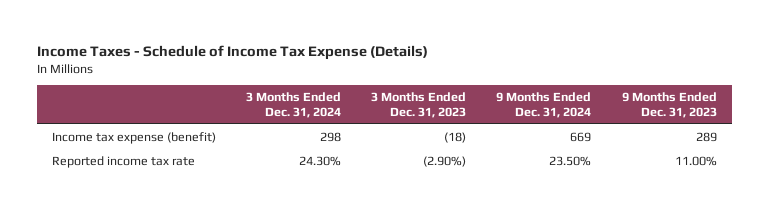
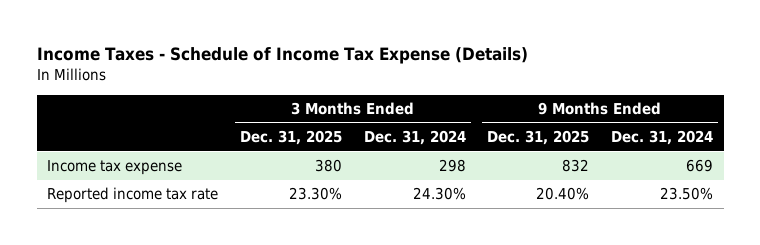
[371,92,467,118] 3 Months Ended Dec. 31, 2023 -> none
[621,92,717,118] 9 Months Ended Dec. 31, 2023 -> none
none -> [240,130,343,146] Dec. 31, 2025
none -> [487,130,590,146] Dec. 31, 2025
[51,132,216,145] Income tax expense (benefit) -> [47,160,183,176] Income tax expense

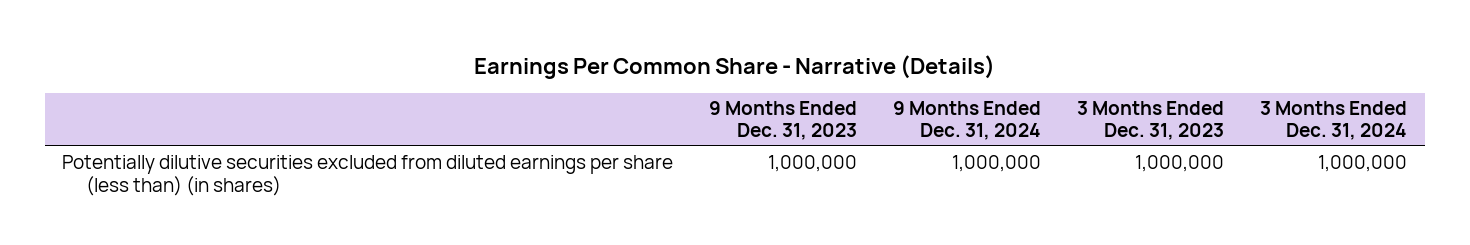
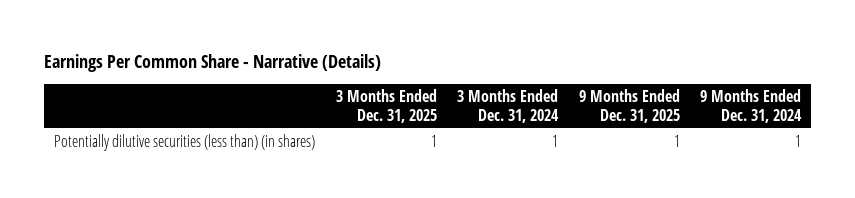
[709,101,858,141] 9 Months Ended Dec. 31, 2023 -> none
[1077,101,1225,141] 3 Months Ended Dec. 31, 2023 -> none
none -> [335,89,437,123] 3 Months Ended Dec. 31, 2025
none -> [578,89,680,123] 9 Months Ended Dec. 31, 2025
[62,155,674,196] Potentially dilutive securities excluded from diluted earnings per share (less than) (in shares) -> [53,134,315,152] Potentially dilutive securities (less than) (in shares)
[952,155,1042,173] 1,000,000 -> [795,135,802,148] 1
[1318,155,1408,173] 1,000,000 -> [552,135,559,148] 1

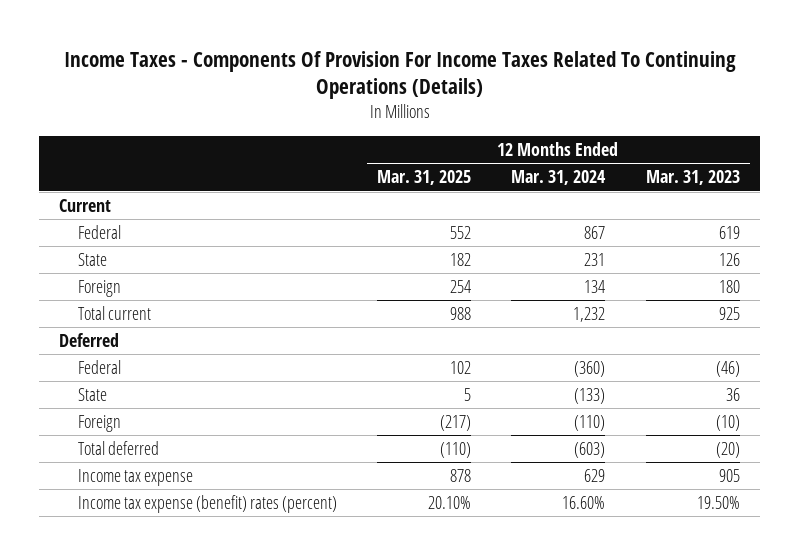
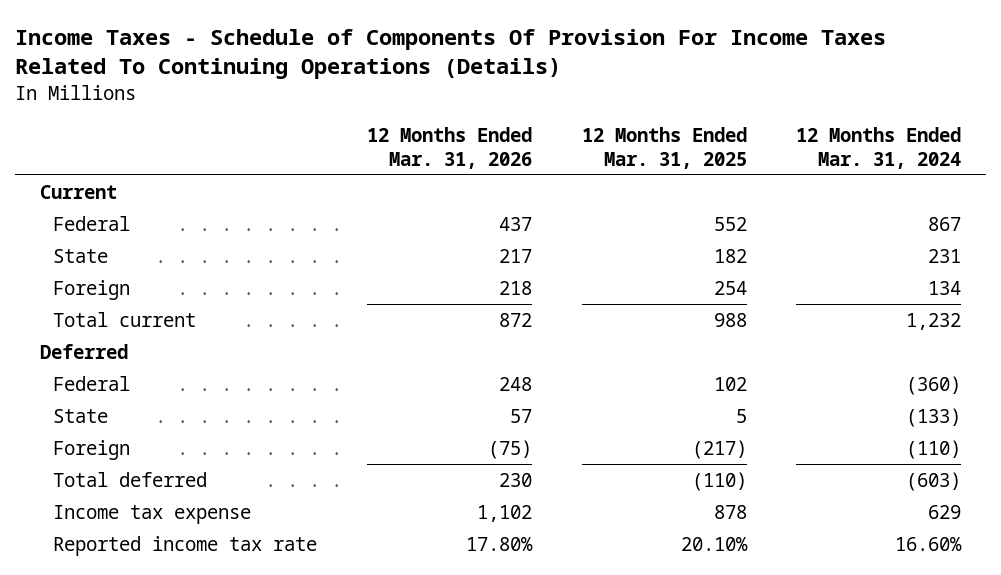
[63,50,736,100] Income Taxes - Components Of Provision For Income Taxes Related To Continuing Operations (Details) -> [15,28,887,80] Income Taxes - Schedule of Components Of Provision For Income Taxes Related To Continuing Operations (Details)
[645,170,740,186] Mar. 31, 2023 -> none
none -> [366,126,532,169] 12 Months Ended Mar. 31, 2026
[77,494,337,513] Income tax expense (benefit) rates (percent) -> [53,535,318,556] Reported income tax rate

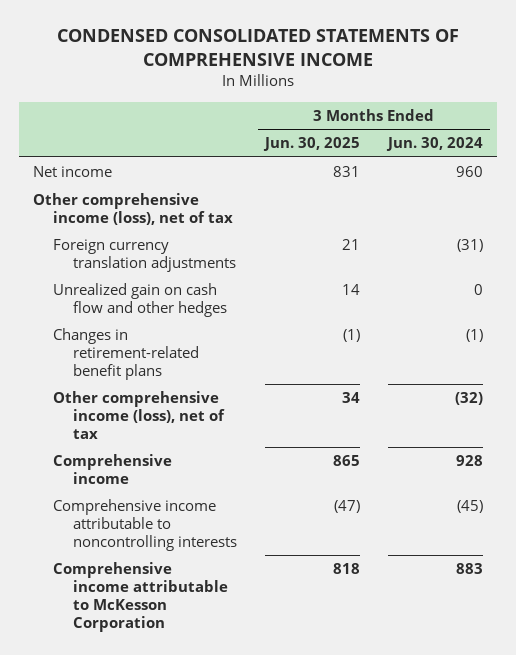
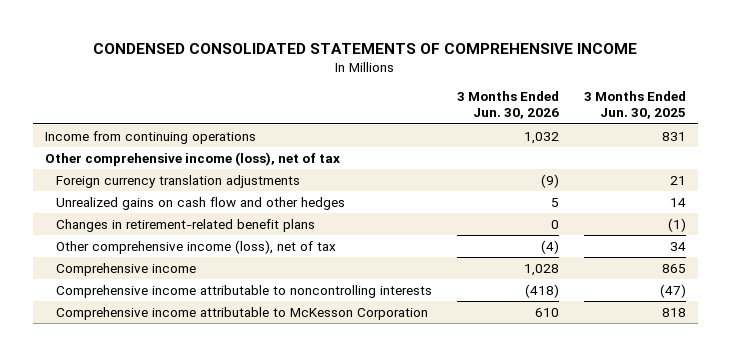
[386,137,484,152] Jun. 30, 2024 -> none
none -> [456,90,559,120] 3 Months Ended Jun. 30, 2026
[32,166,112,178] Net income -> [45,130,257,144] Income from continuing operations
[52,283,228,317] Unrealized gain on cash flow and other hedges -> [56,196,346,210] Unrealized gains on cash flow and other hedges

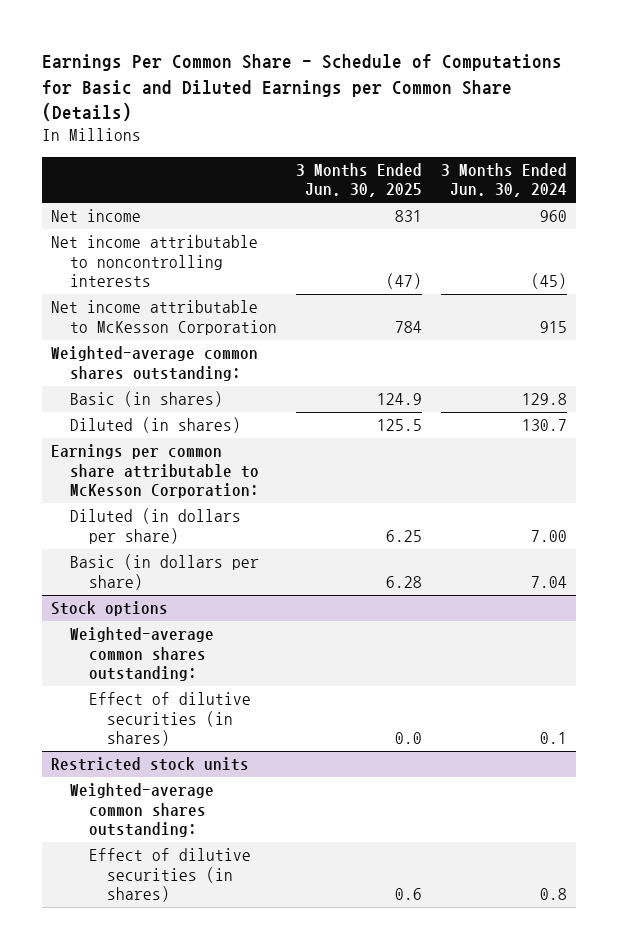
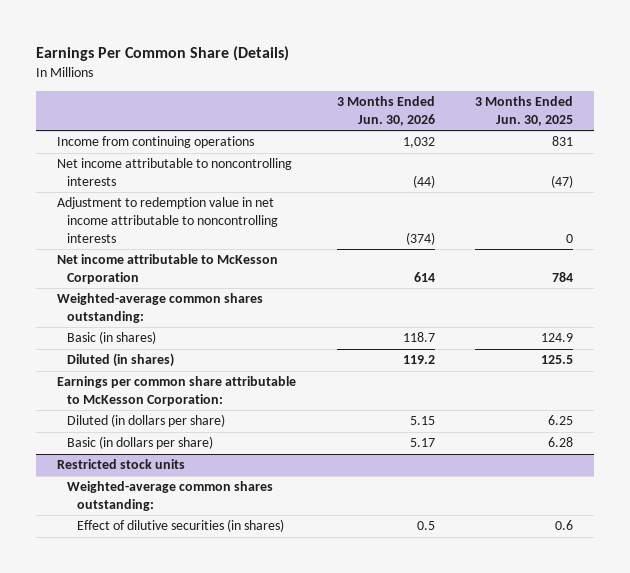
[42,54,563,122] Earnings Per Common Share - Schedule of Computations for Basic and Diluted Earnings per Common Share (Details) -> [36,46,290,62] Earnings Per Common Share (Details)
[440,163,567,198] 3 Months Ended Jun. 30, 2024 -> none
none -> [336,96,435,127] 3 Months Ended Jun. 30, 2026
[51,209,142,223] Net income -> [56,136,254,149] Income from continuing operations
none -> [56,197,278,243] Adjustment to redemption value in net income attributable to noncontrolling interests
[51,601,169,617] Stock options -> none
[70,627,215,681] Weighted-average common shares outstanding: -> none
[88,692,251,746] Effect of dilutive securities (in shares) -> none

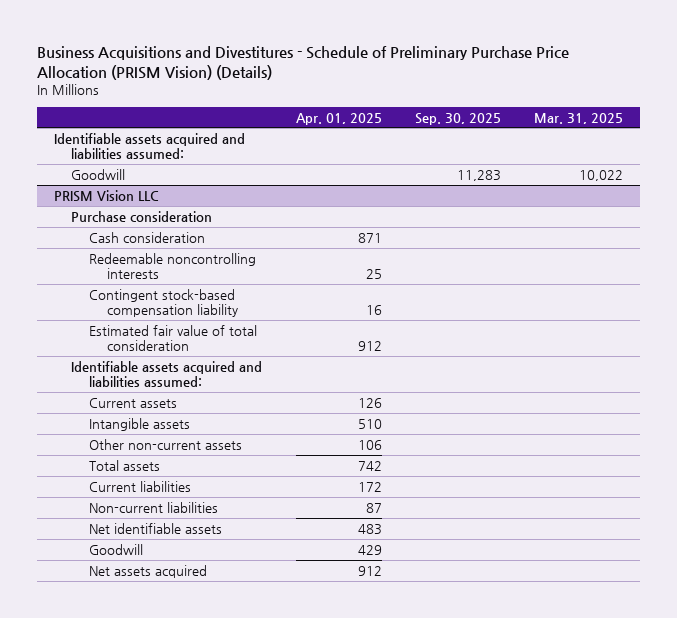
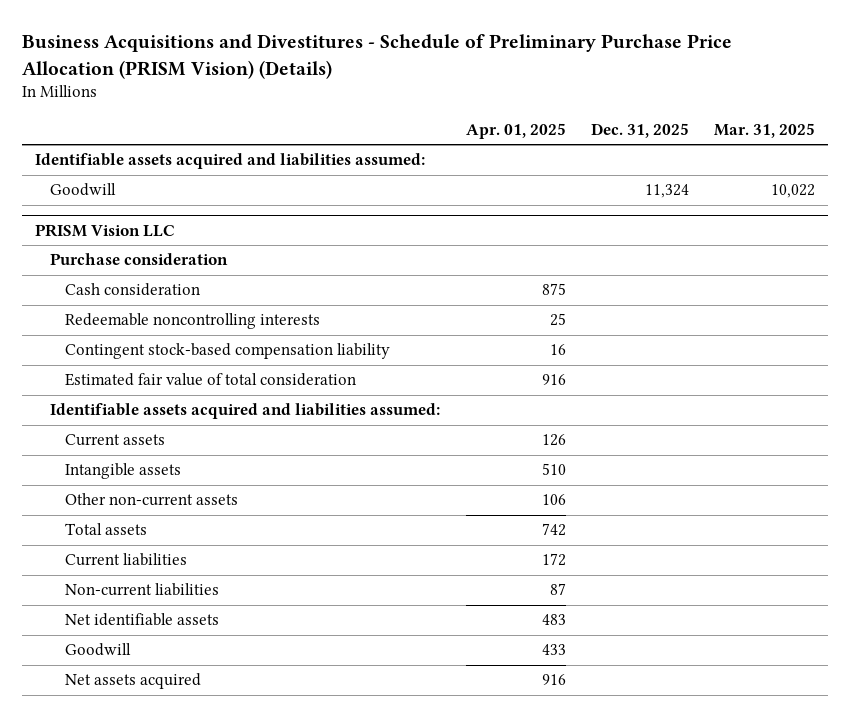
[414,112,501,125] Sep. 30, 2025 -> none
none -> [591,122,690,138] Dec. 31, 2025
[357,232,382,243] 871 -> [541,283,566,296] 875
[357,341,382,352] 912 -> [541,374,566,386] 916
[357,544,382,555] 429 -> [541,644,566,656] 433
[357,565,382,576] 912 -> [541,674,566,686] 916

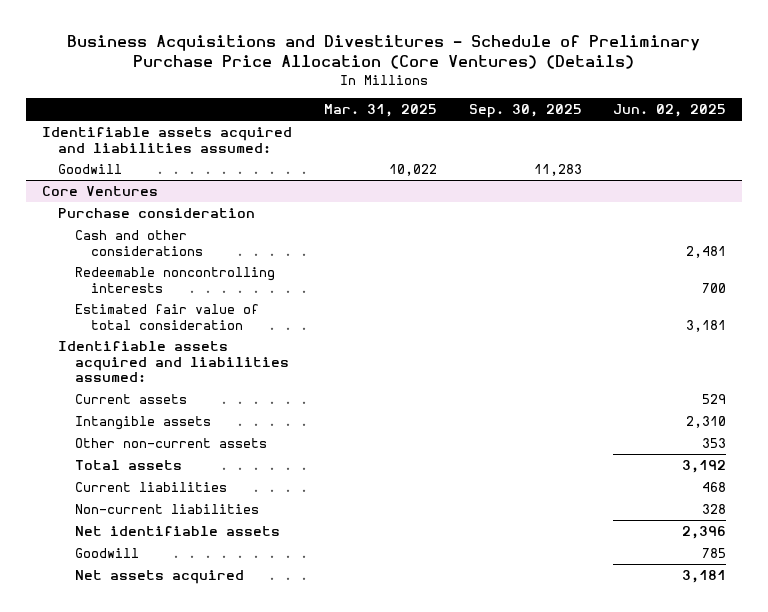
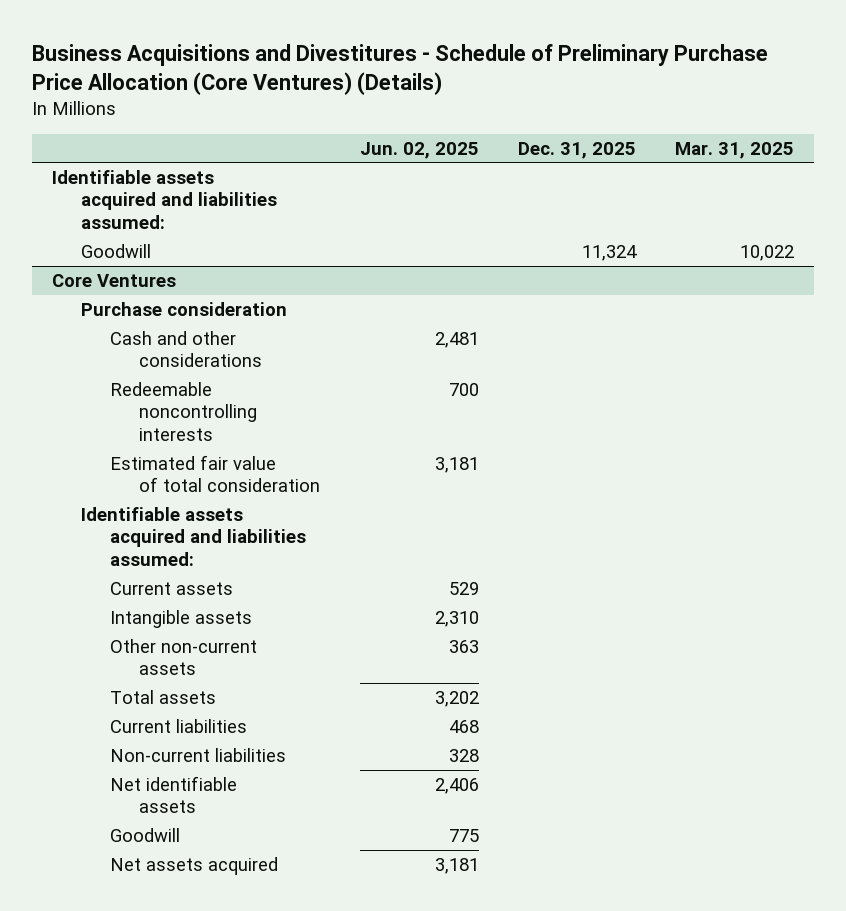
[468,104,582,119] Sep. 30, 2025 -> none
none -> [517,141,636,159] Dec. 31, 2025
[702,437,727,448] 353 -> [448,639,479,653] 363
[682,459,727,473] 3,192 -> [434,690,479,707] 3,202
[682,525,727,539] 2,396 -> [434,777,479,794] 2,406
[702,547,727,558] 785 -> [448,828,479,842] 775

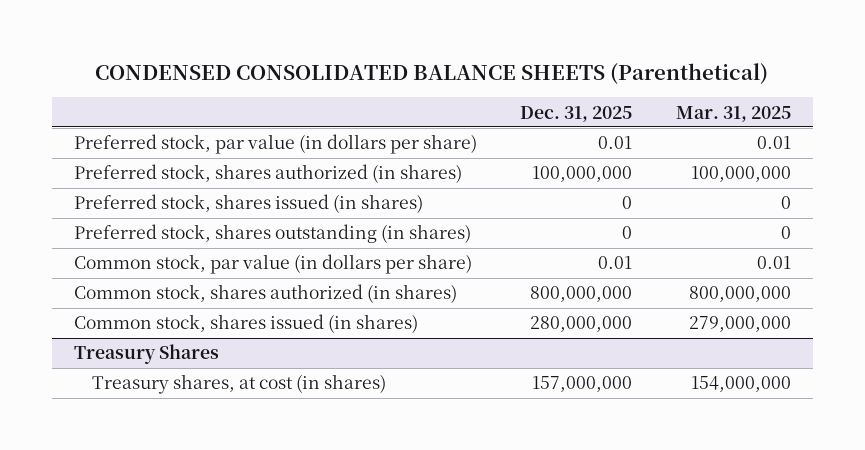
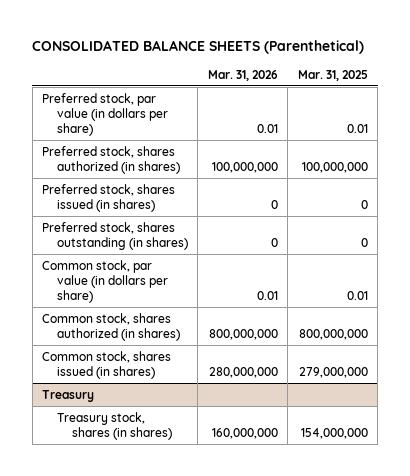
[95,62,769,85] CONDENSED CONSOLIDATED BALANCE SHEETS (Parenthetical) -> [32,39,365,54] CONSOLIDATED BALANCE SHEETS (Parenthetical)
[520,105,633,122] Dec. 31, 2025 -> none
none -> [207,69,278,81] Mar. 31, 2026
[73,344,219,365] Treasury Shares -> [42,389,95,402] Treasury
[92,374,387,395] Treasury shares, at cost (in shares) -> [56,411,172,440] Treasury stock, shares (in shares)

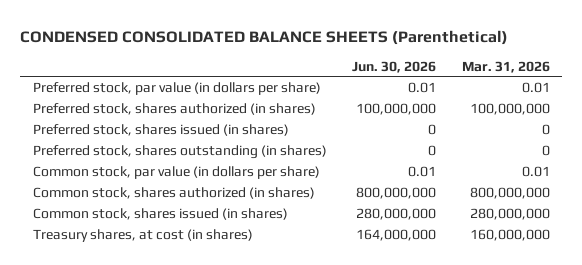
[32,39,365,54] CONSOLIDATED BALANCE SHEETS (Parenthetical) -> [20,29,509,45] CONDENSED CONSOLIDATED BALANCE SHEETS (Parenthetical)
[297,69,368,81] Mar. 31, 2025 -> none
none -> [352,60,437,73] Jun. 30, 2026
[42,389,95,402] Treasury -> none
[56,411,172,440] Treasury stock, shares (in shares) -> [32,228,253,242] Treasury shares, at cost (in shares)

